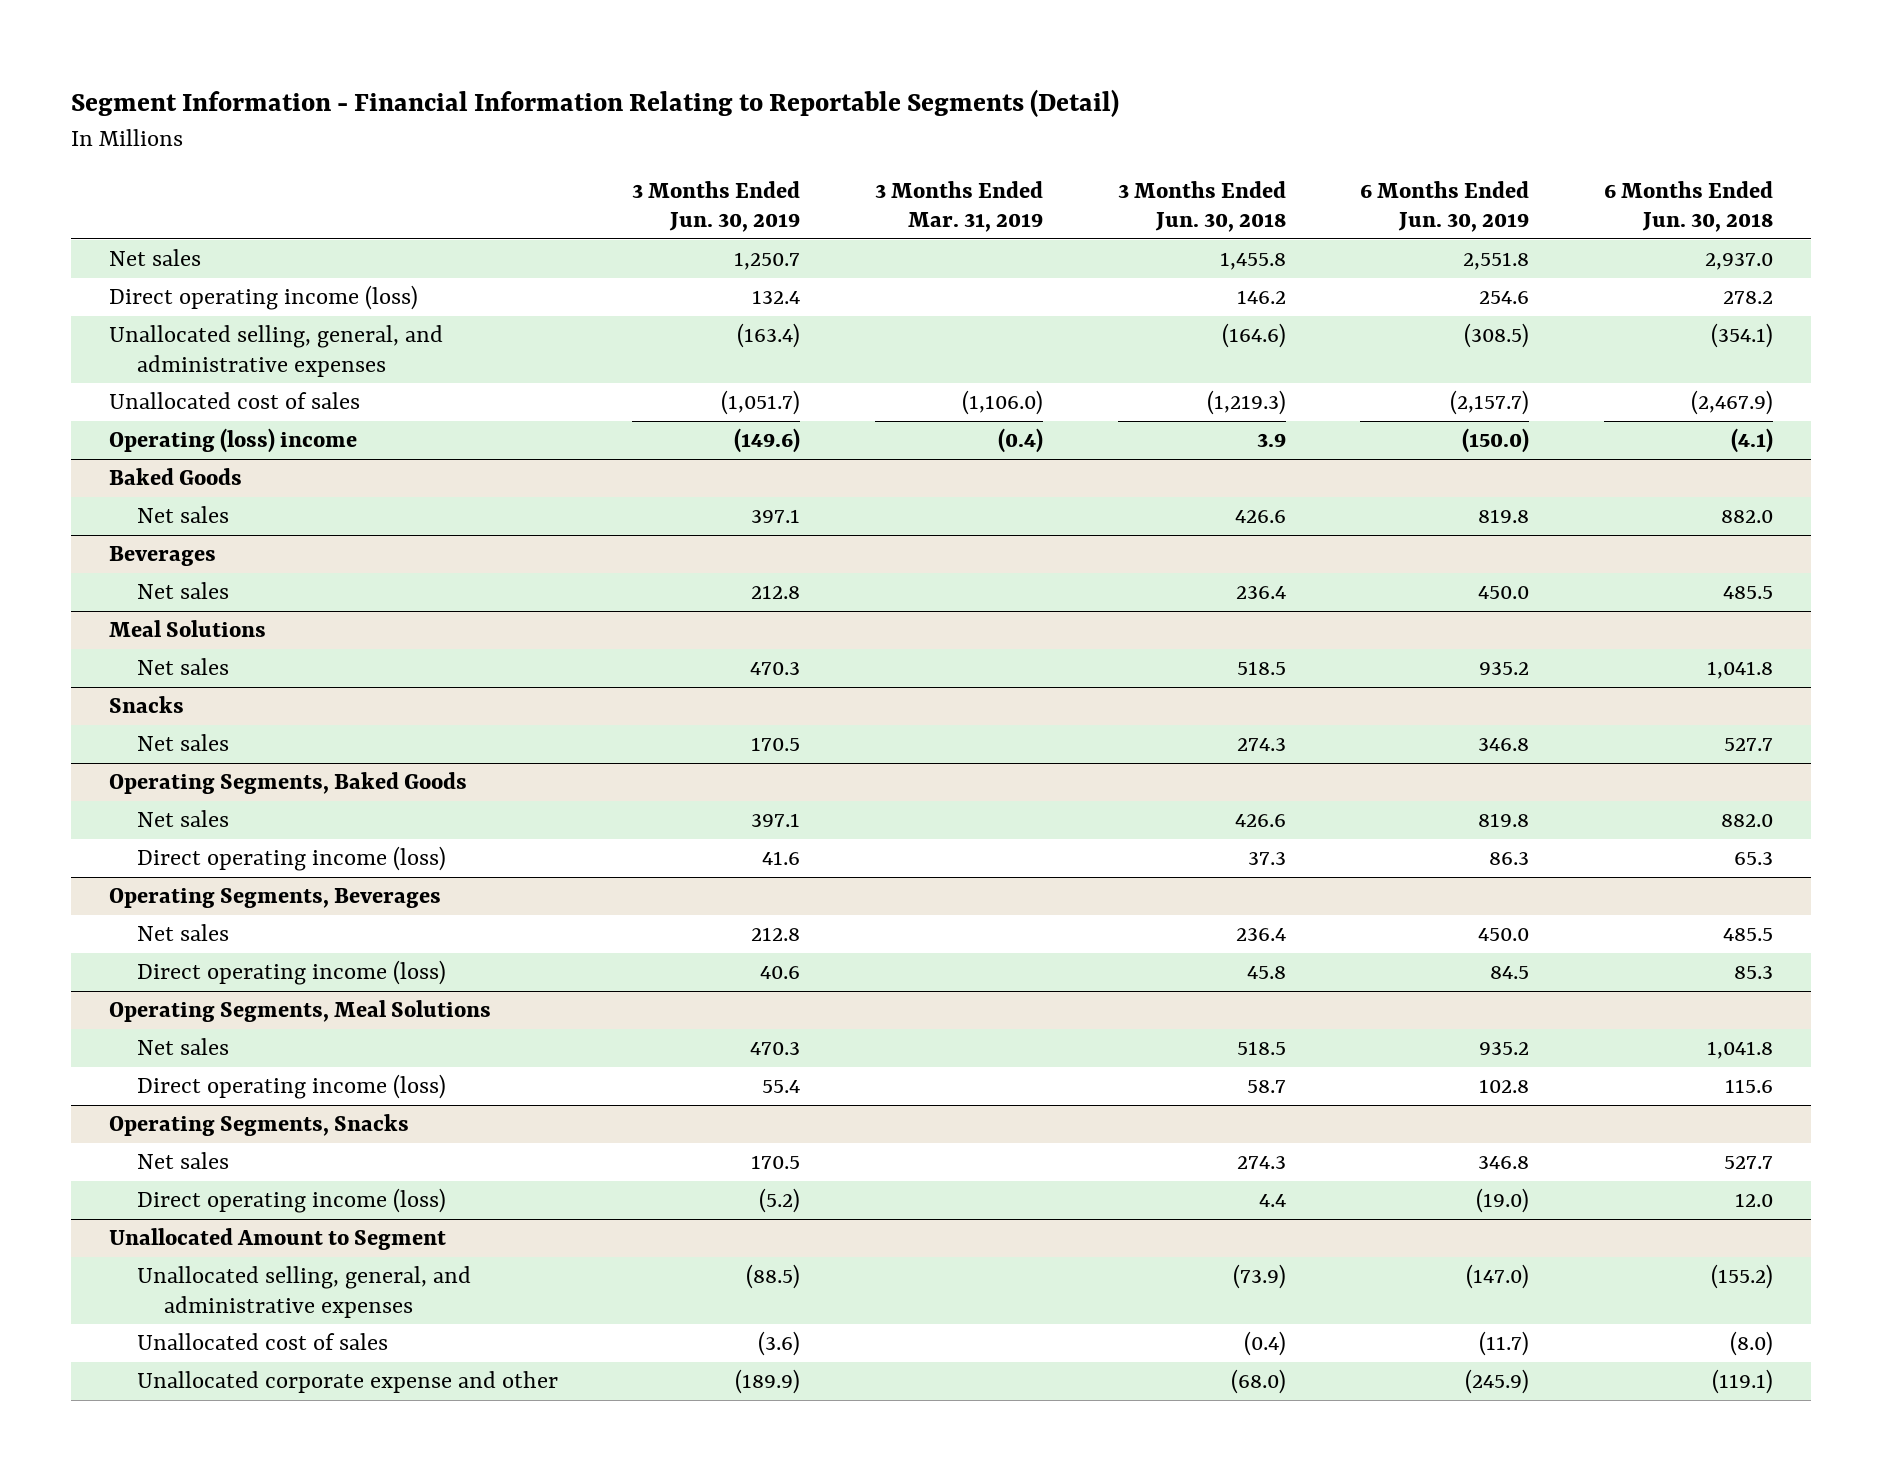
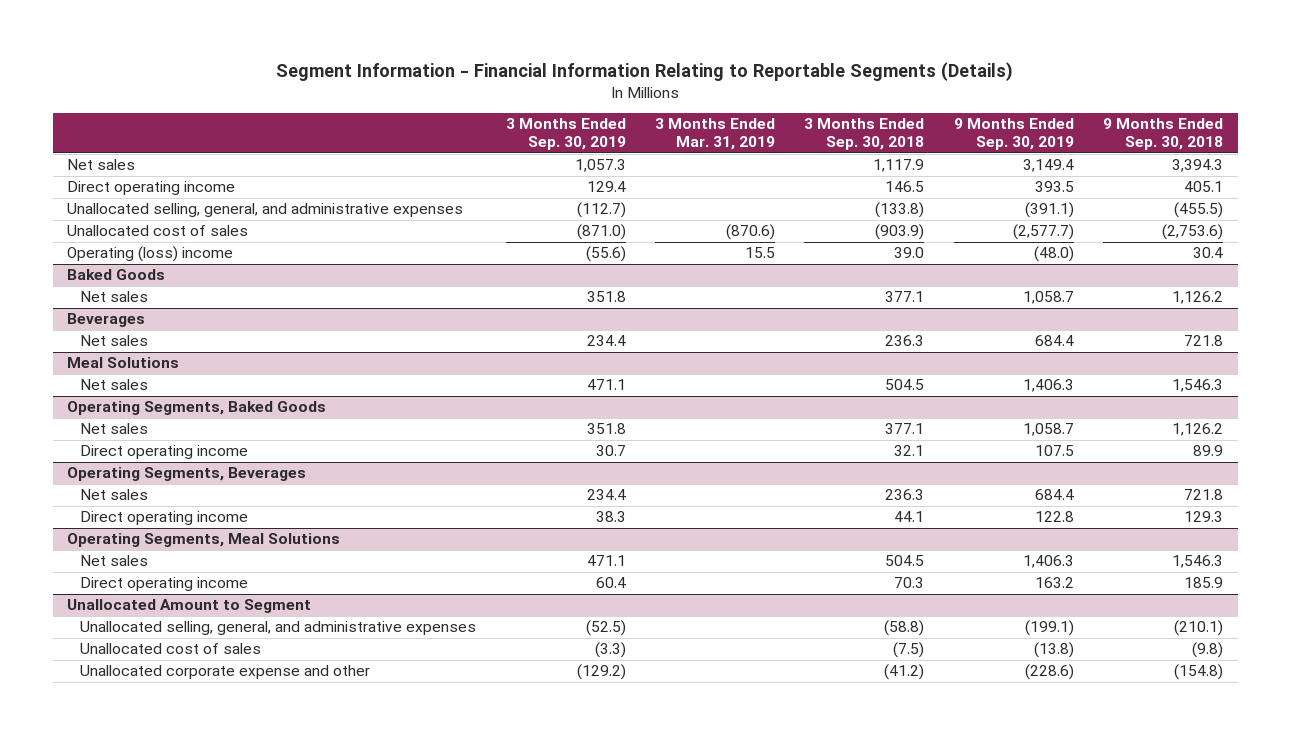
[71,89,1120,118] Segment Information - Financial Information Relating to Reportable Segments (Detail) -> [276,61,1014,81] Segment Information - Financial Information Relating to Reportable Segments (Details)
[632,180,801,233] 3 Months Ended Jun. 30, 2019 -> none
[1117,180,1286,233] 3 Months Ended Jun. 30, 2018 -> none
[1360,180,1530,233] 6 Months Ended Jun. 30, 2019 -> none
[1604,180,1774,233] 6 Months Ended Jun. 30, 2018 -> none
none -> [505,118,626,151] 3 Months Ended Sep. 30, 2019
none -> [804,118,925,151] 3 Months Ended Sep. 30, 2018
none -> [953,118,1074,151] 9 Months Ended Sep. 30, 2019
none -> [1103,118,1224,151] 9 Months Ended Sep. 30, 2018
[108,285,418,311] Direct operating income (loss) -> [67,181,236,196] Direct operating income
[961,390,1043,416] (1,106.0) -> [726,224,776,241] (870.6)
[997,428,1043,454] (0.4) -> [745,247,776,259] 15.5
[108,696,184,714] Snacks -> none
[136,734,229,752] Net sales -> none
[136,846,446,872] Direct operating income (loss) -> [80,445,249,460] Direct operating income
[136,960,446,986] Direct operating income (loss) -> [80,511,249,526] Direct operating income
[108,1114,409,1137] Operating Segments, Snacks -> none
[136,1152,229,1170] Net sales -> none
[136,1188,446,1214] Direct operating income (loss) -> none
[136,1074,446,1100] Direct operating income (loss) -> [80,577,249,592] Direct operating income

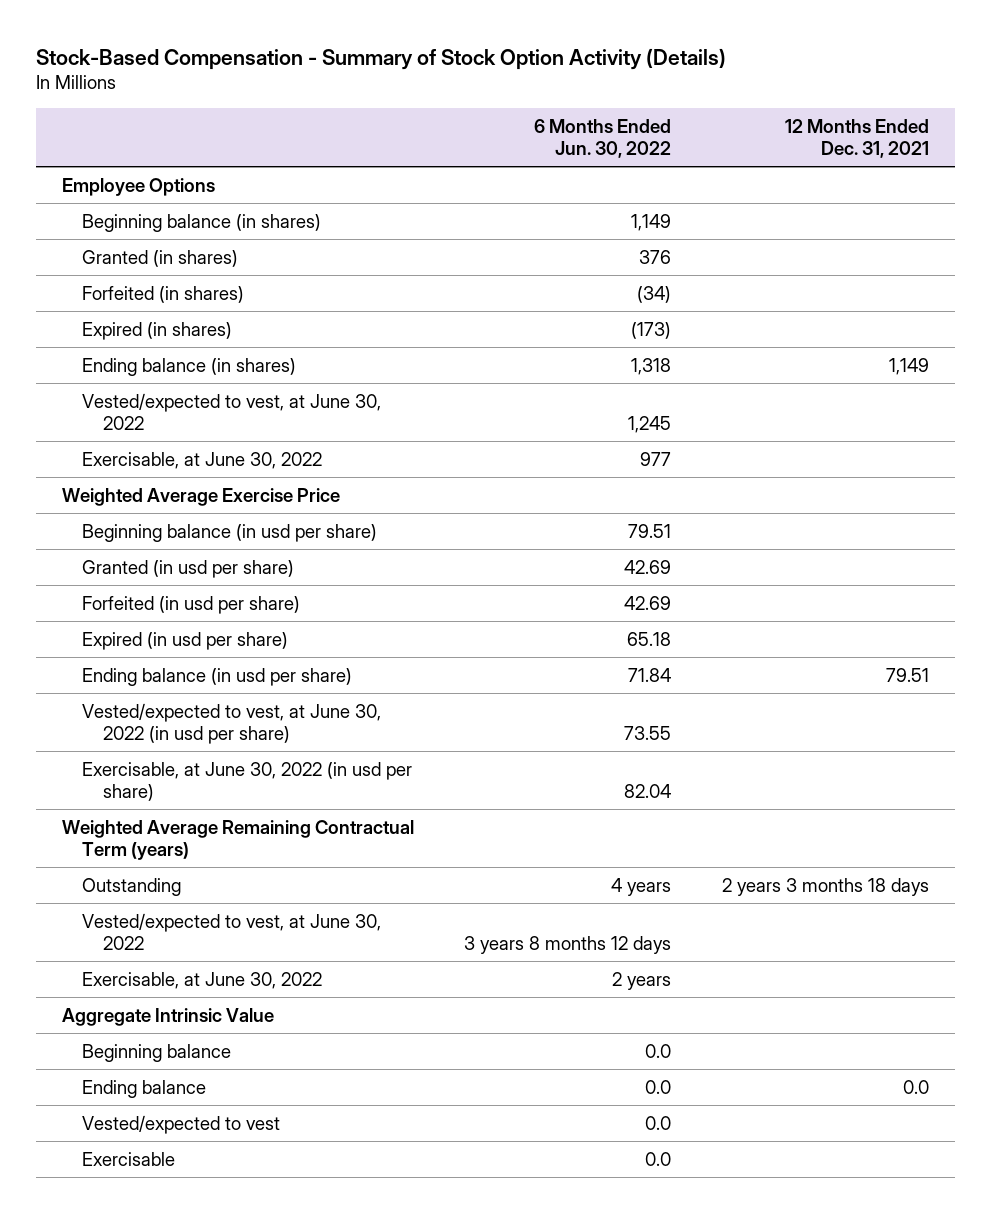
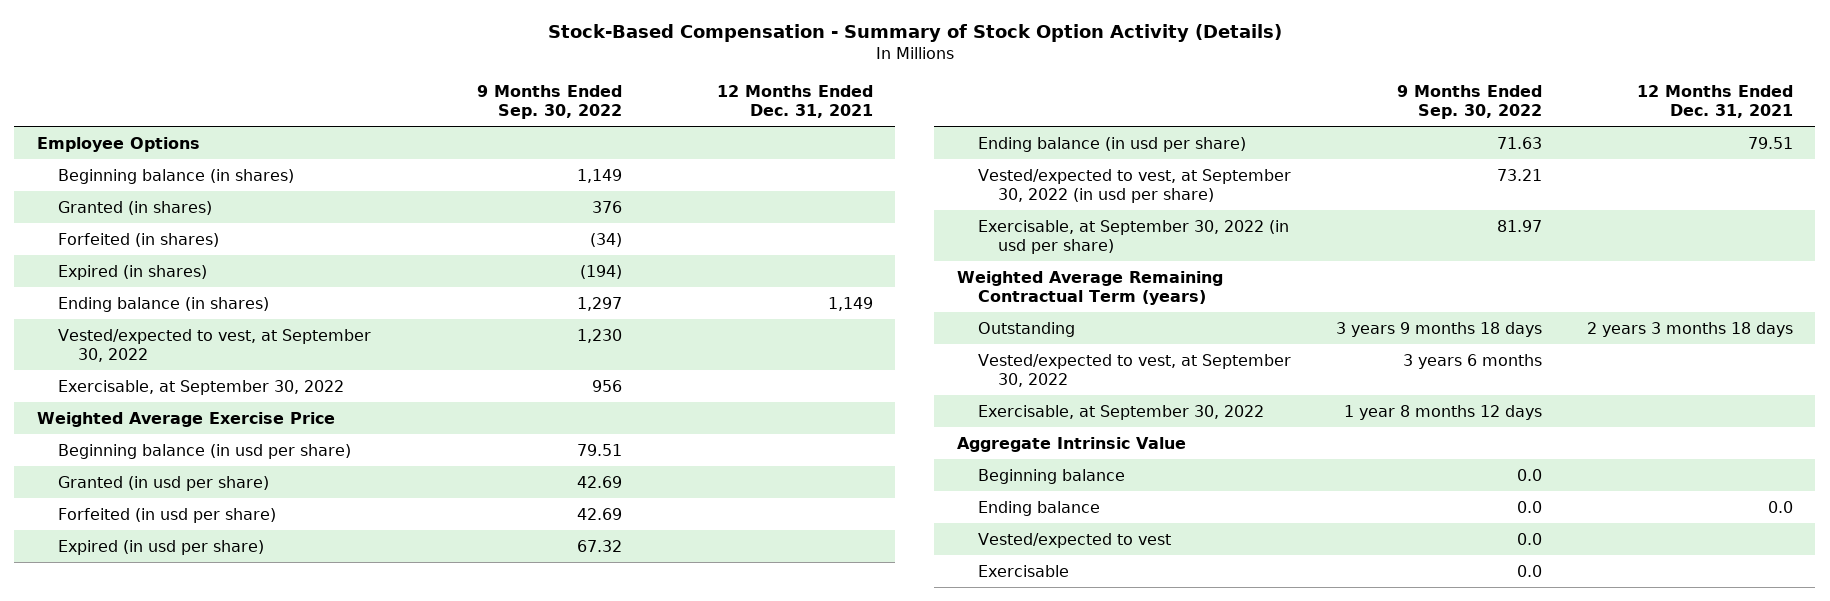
[534,118,672,158] 6 Months Ended Jun. 30, 2022 -> none
none -> [476,84,622,120] 9 Months Ended Sep. 30, 2022
[82,392,382,430] Vested/expected to vest, at June 30, 2022 -> [57,328,371,363] Vested/expected to vest, at September 30, 2022
[82,451,323,469] Exercisable, at June 30, 2022 -> [57,379,344,395] Exercisable, at September 30, 2022
[82,702,382,744] Vested/expected to vest, at June 30, 2022 (in usd per share) -> [977,168,1291,204] Vested/expected to vest, at September 30, 2022 (in usd per share)
[82,761,413,801] Exercisable, at June 30, 2022 (in usd per share) -> [977,219,1289,255] Exercisable, at September 30, 2022 (in usd per share)
[82,912,382,950] Vested/expected to vest, at June 30, 2022 -> [977,353,1291,388] Vested/expected to vest, at September 30, 2022
[82,971,323,989] Exercisable, at June 30, 2022 -> [977,404,1264,420] Exercisable, at September 30, 2022

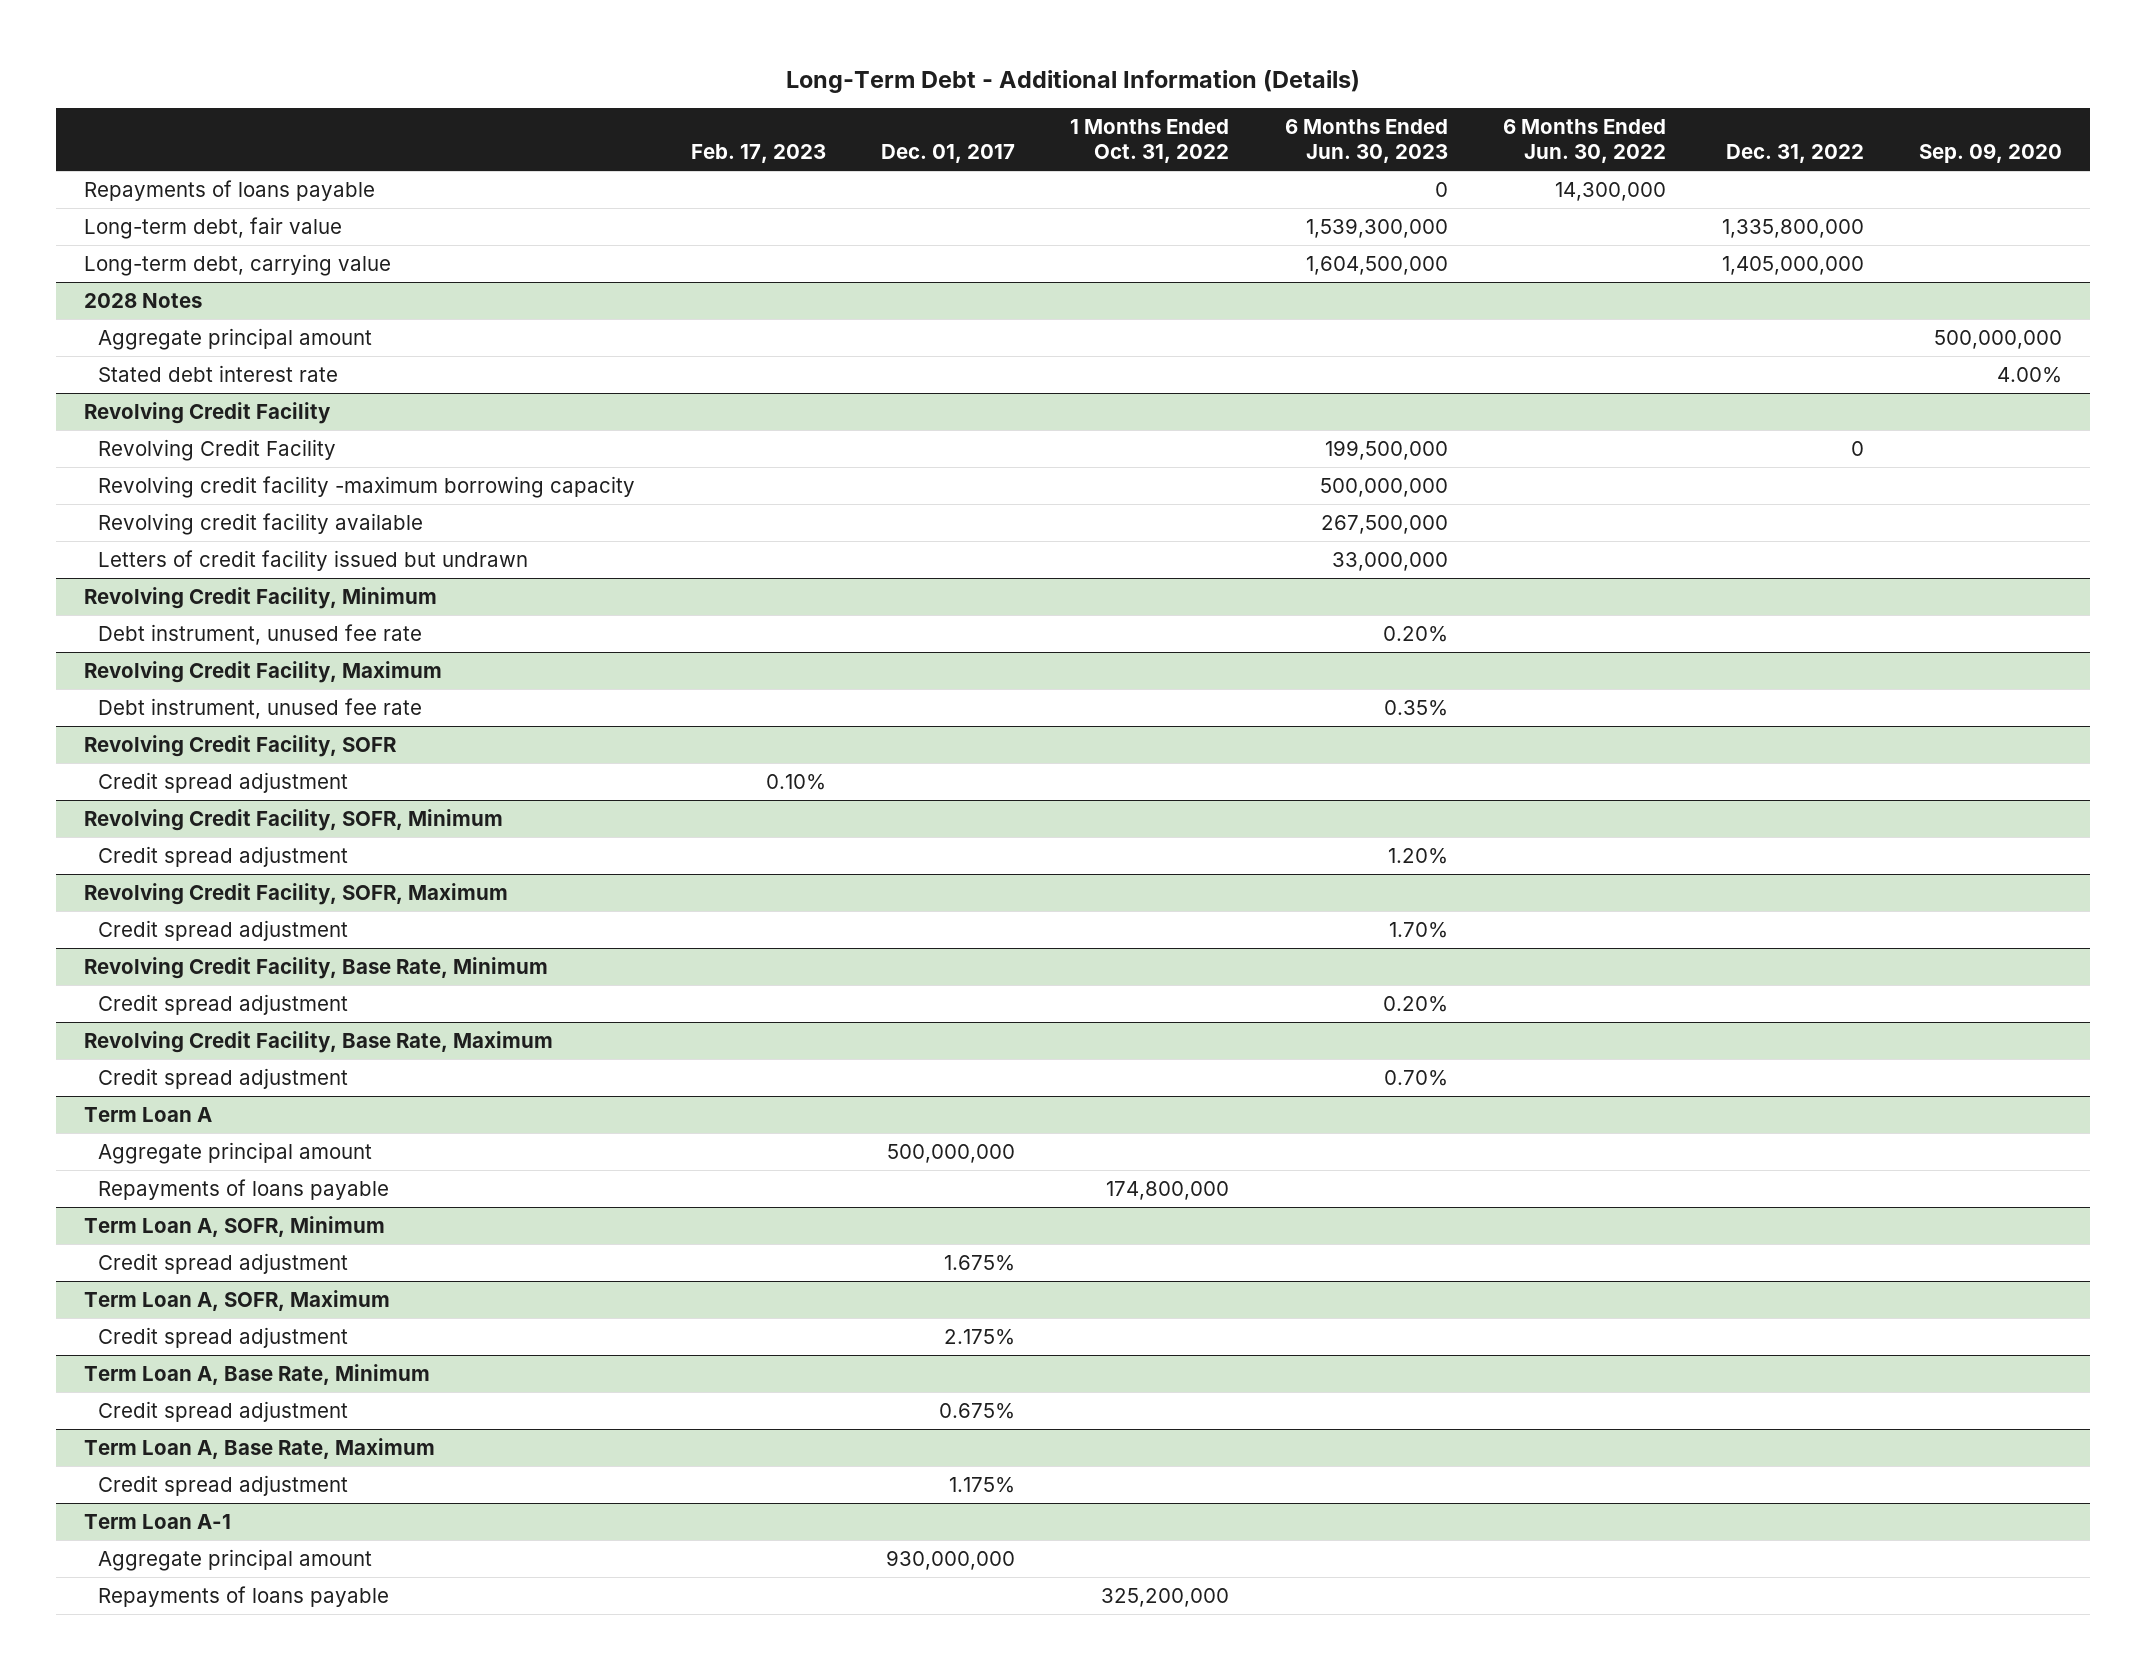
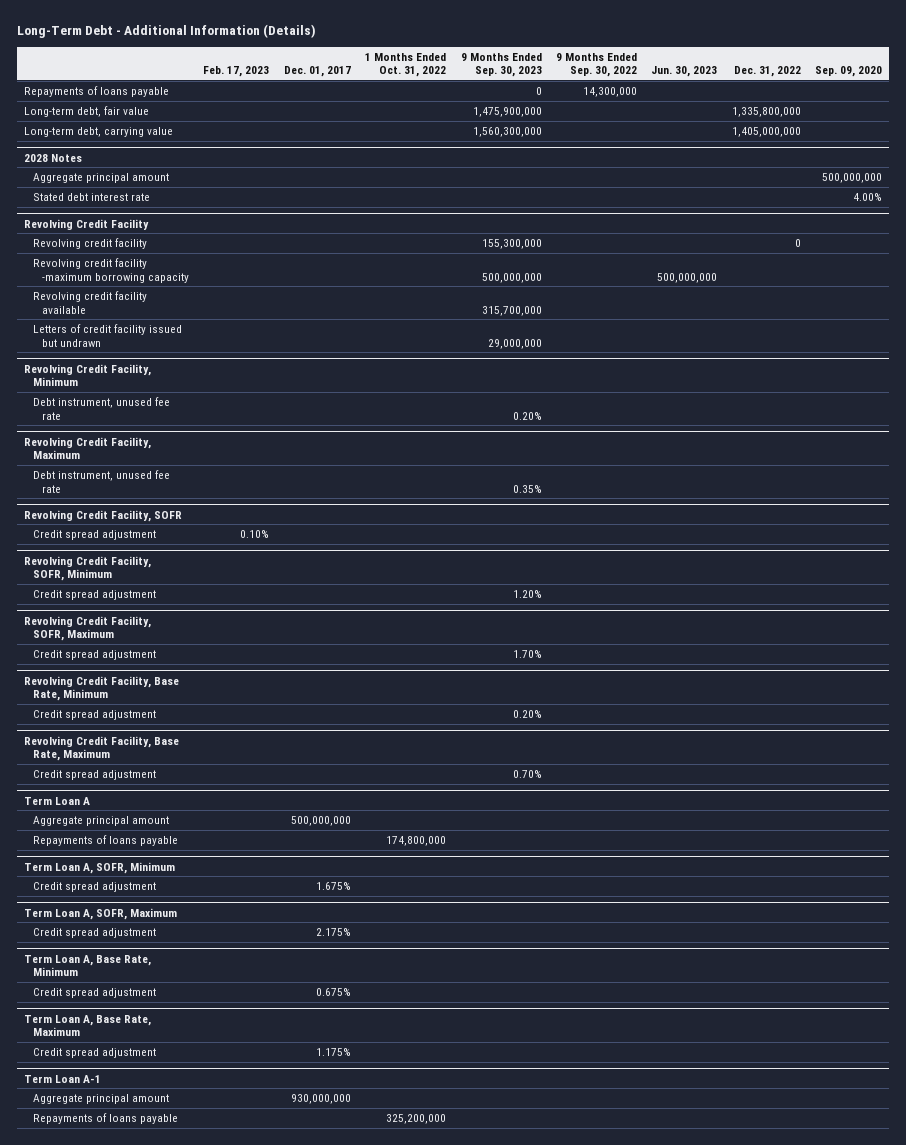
[1284,119,1448,164] 6 Months Ended Jun. 30, 2023 -> none
[1503,119,1667,164] 6 Months Ended Jun. 30, 2022 -> none
none -> [460,52,542,78] 9 Months Ended Sep. 30, 2023
none -> [556,52,638,78] 9 Months Ended Sep. 30, 2022
none -> [651,66,718,78] Jun. 30, 2023
[98,439,337,462] Revolving Credit Facility -> [33,237,148,249] Revolving credit facility

